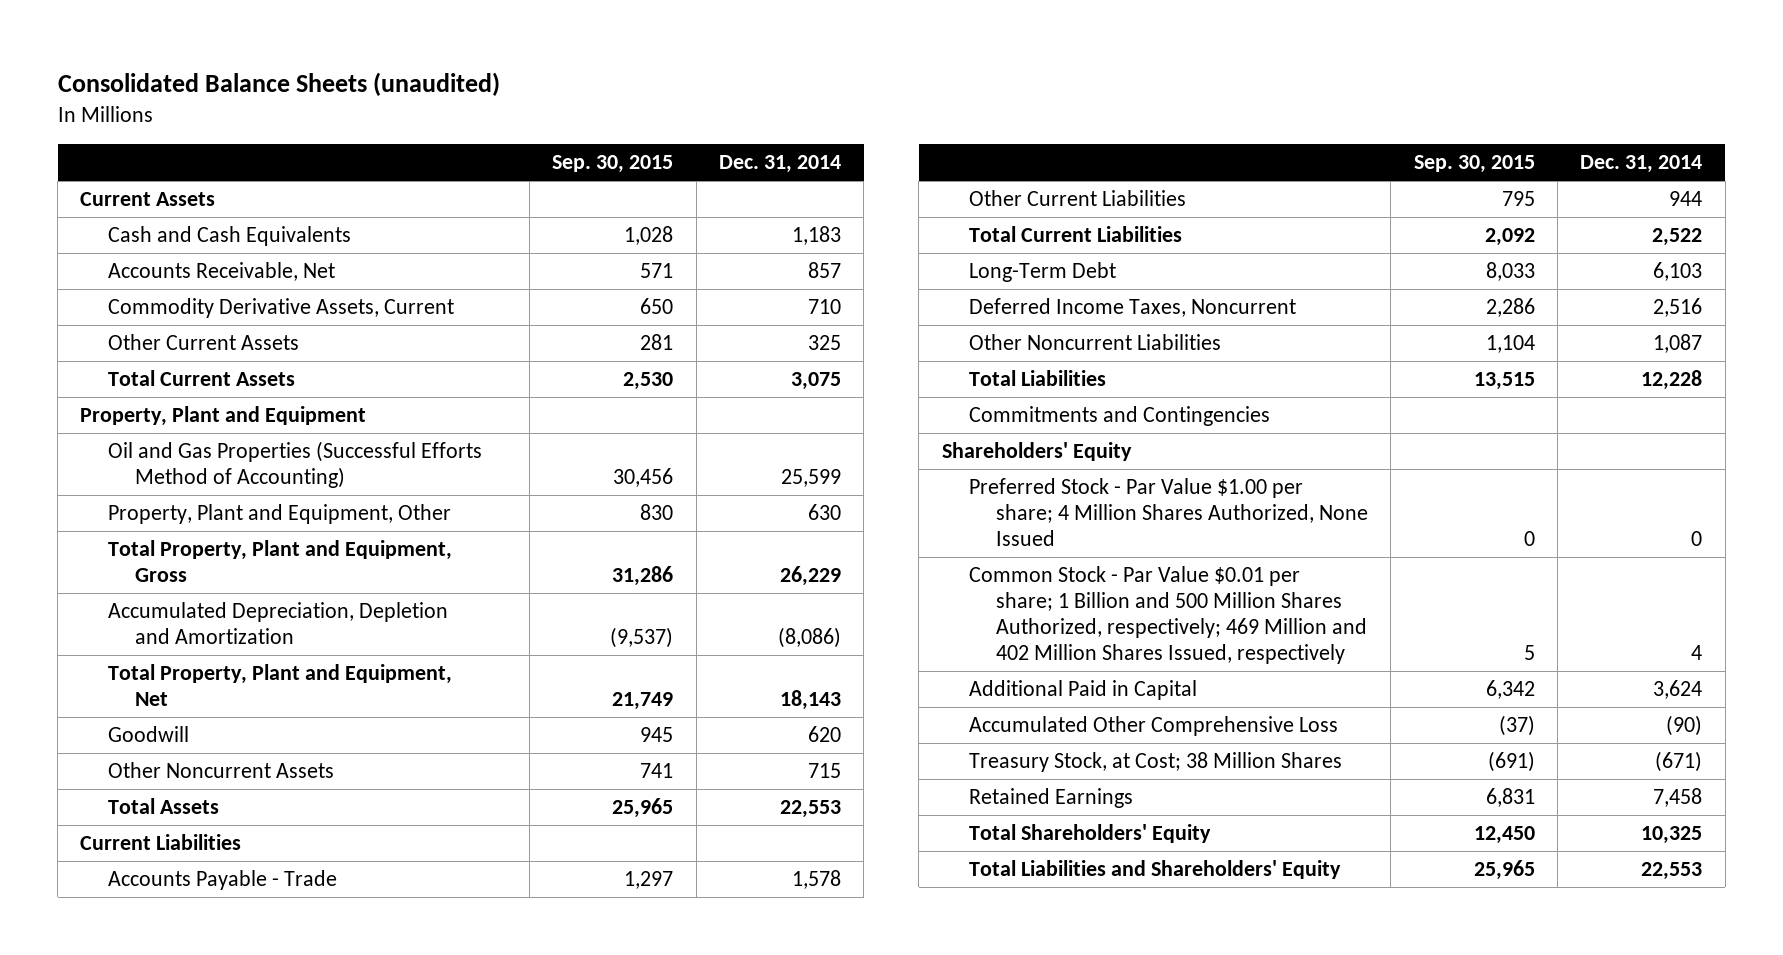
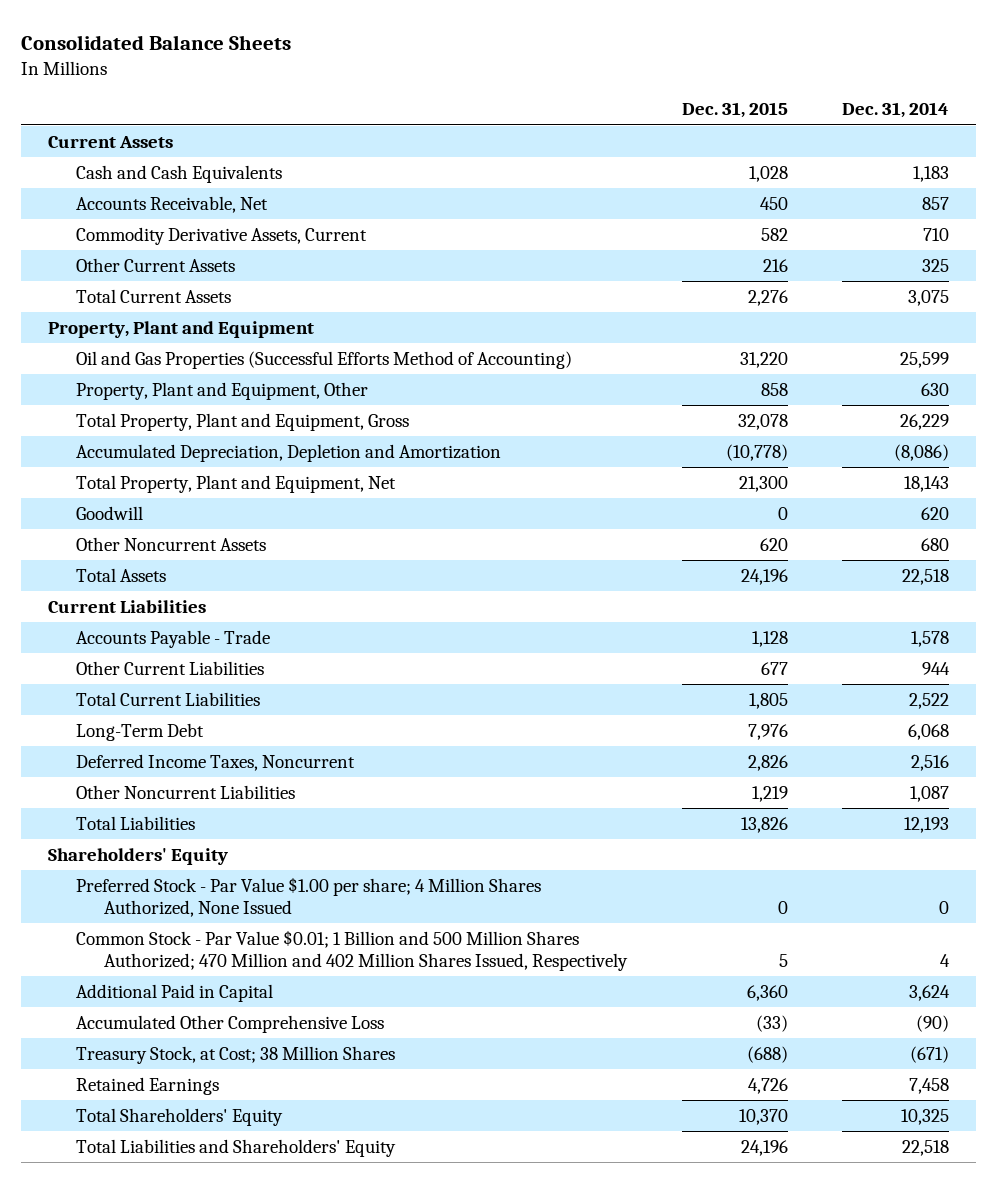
[57,71,500,96] Consolidated Balance Sheets (unaudited) -> [21,34,292,50] Consolidated Balance Sheets
[552,154,674,173] Sep. 30, 2015 -> none
none -> [681,102,788,119] Dec. 31, 2015
[807,763,841,779] 715 -> [920,538,949,552] 680
[779,800,841,819] 22,553 -> [901,569,949,586] 22,518
[1653,262,1703,282] 6,103 -> [907,724,949,741] 6,068
[968,406,1270,427] Commitments and Contingencies -> none
[1641,370,1703,391] 12,228 -> [903,817,949,834] 12,193
[968,566,1368,665] Common Stock - Par Value $0.01 per share; 1 Billion and 500 Million Shares Authorized, respectively; 469 Million and 402 Million Shares Issued, respectively -> [76,930,629,971] Common Stock - Par Value $0.01; 1 Billion and 500 Million Shares Authorized; 470 Million and 402 Million Shares Issued, Respectively
[1641,862,1703,881] 22,553 -> [901,1140,949,1157] 22,518

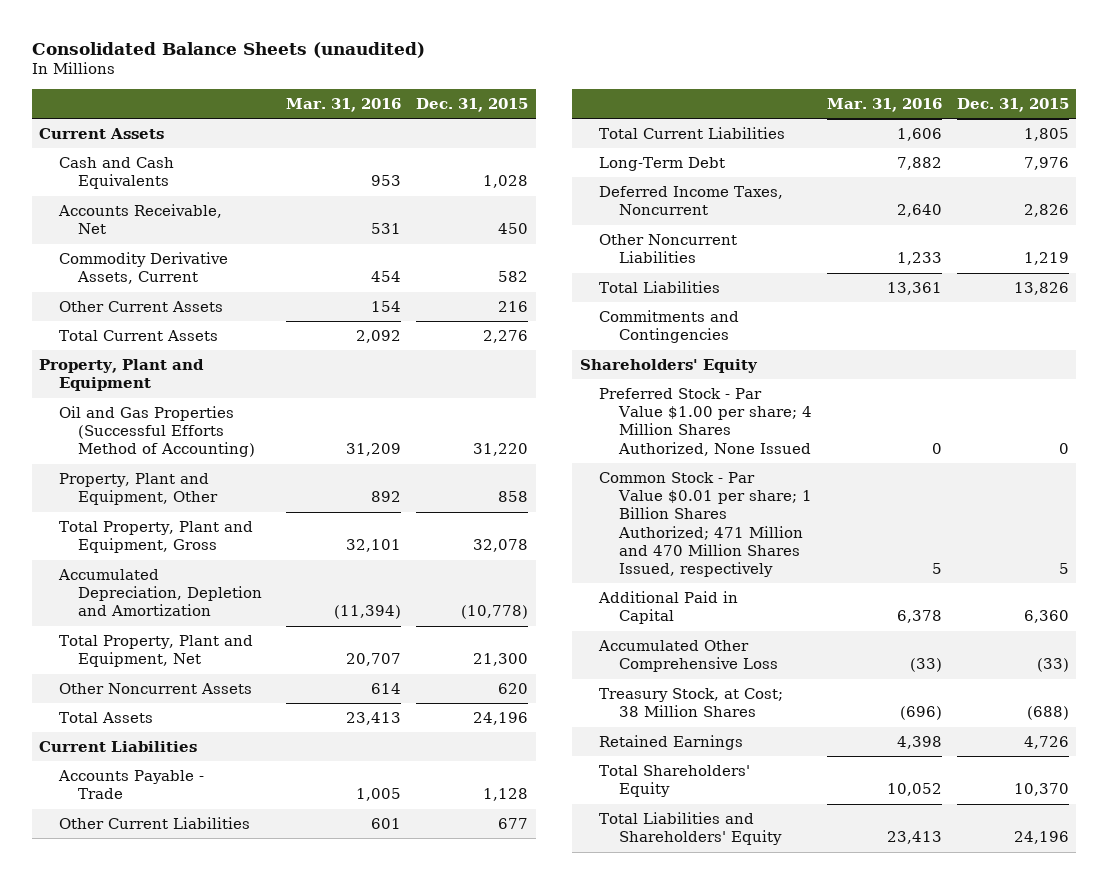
[21,34,292,50] Consolidated Balance Sheets -> [31,41,425,58] Consolidated Balance Sheets (unaudited)
[841,102,949,119] Dec. 31, 2014 -> none
none -> [286,97,402,112] Mar. 31, 2016
[76,506,144,521] Goodwill -> none
none -> [599,310,740,344] Commitments and Contingencies
[76,930,629,971] Common Stock - Par Value $0.01; 1 Billion and 500 Million Shares Authorized; 470 Million and 402 Million Shares Issued, Respectively -> [599,472,812,578] Common Stock - Par Value $0.01 per share; 1 Billion Shares Authorized; 471 Million and 470 Million Shares Issued, respectively

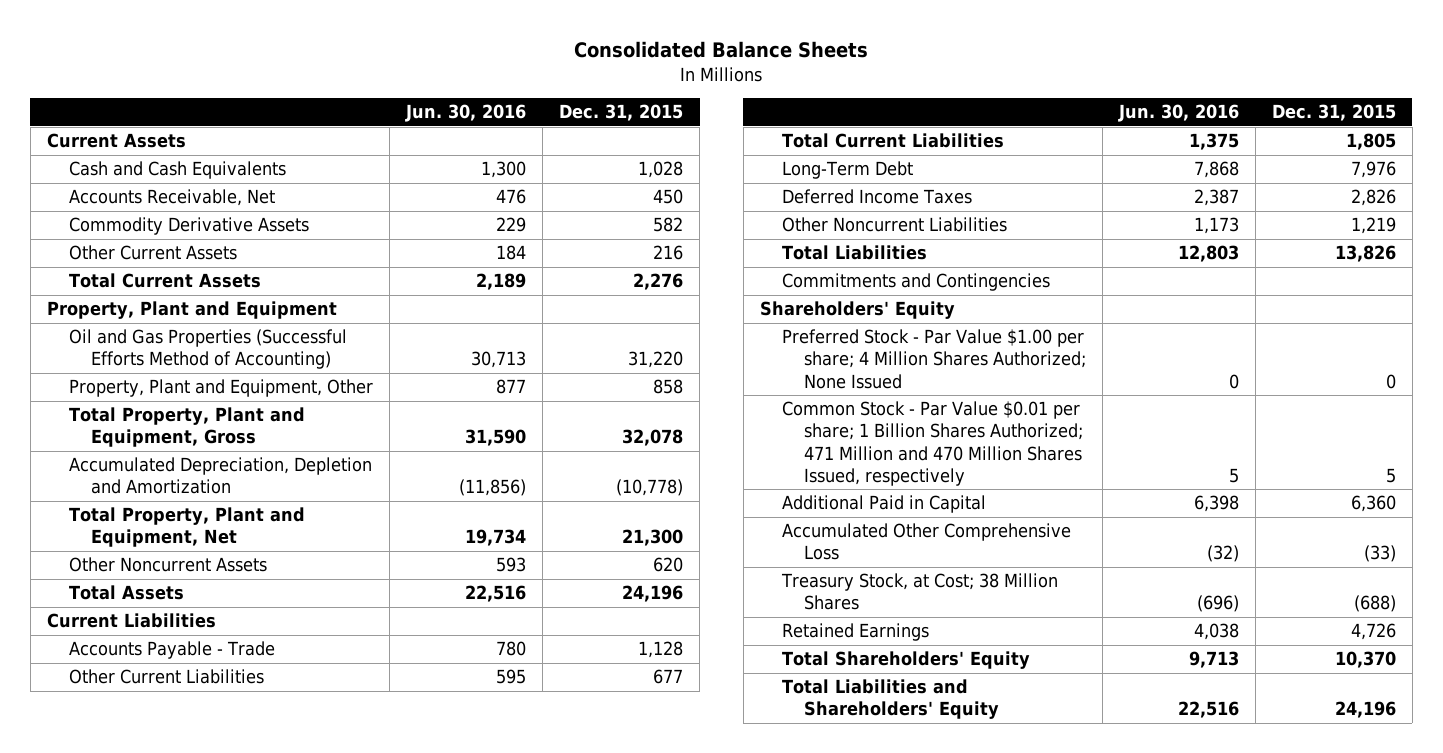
[31,41,425,58] Consolidated Balance Sheets (unaudited) -> [574,41,869,59] Consolidated Balance Sheets
[286,97,402,112] Mar. 31, 2016 -> none
none -> [405,104,527,123] Jun. 30, 2016
[58,252,228,285] Commodity Derivative Assets, Current -> [68,217,309,236] Commodity Derivative Assets
[599,186,784,216] Deferred Income Taxes, Noncurrent -> [781,189,972,205] Deferred Income Taxes
[599,388,812,456] Preferred Stock - Par Value $1.00 per share; 4 Million Shares Authorized, None Issued -> [781,329,1086,389] Preferred Stock - Par Value $1.00 per share; 4 Million Shares Authorized; None Issued

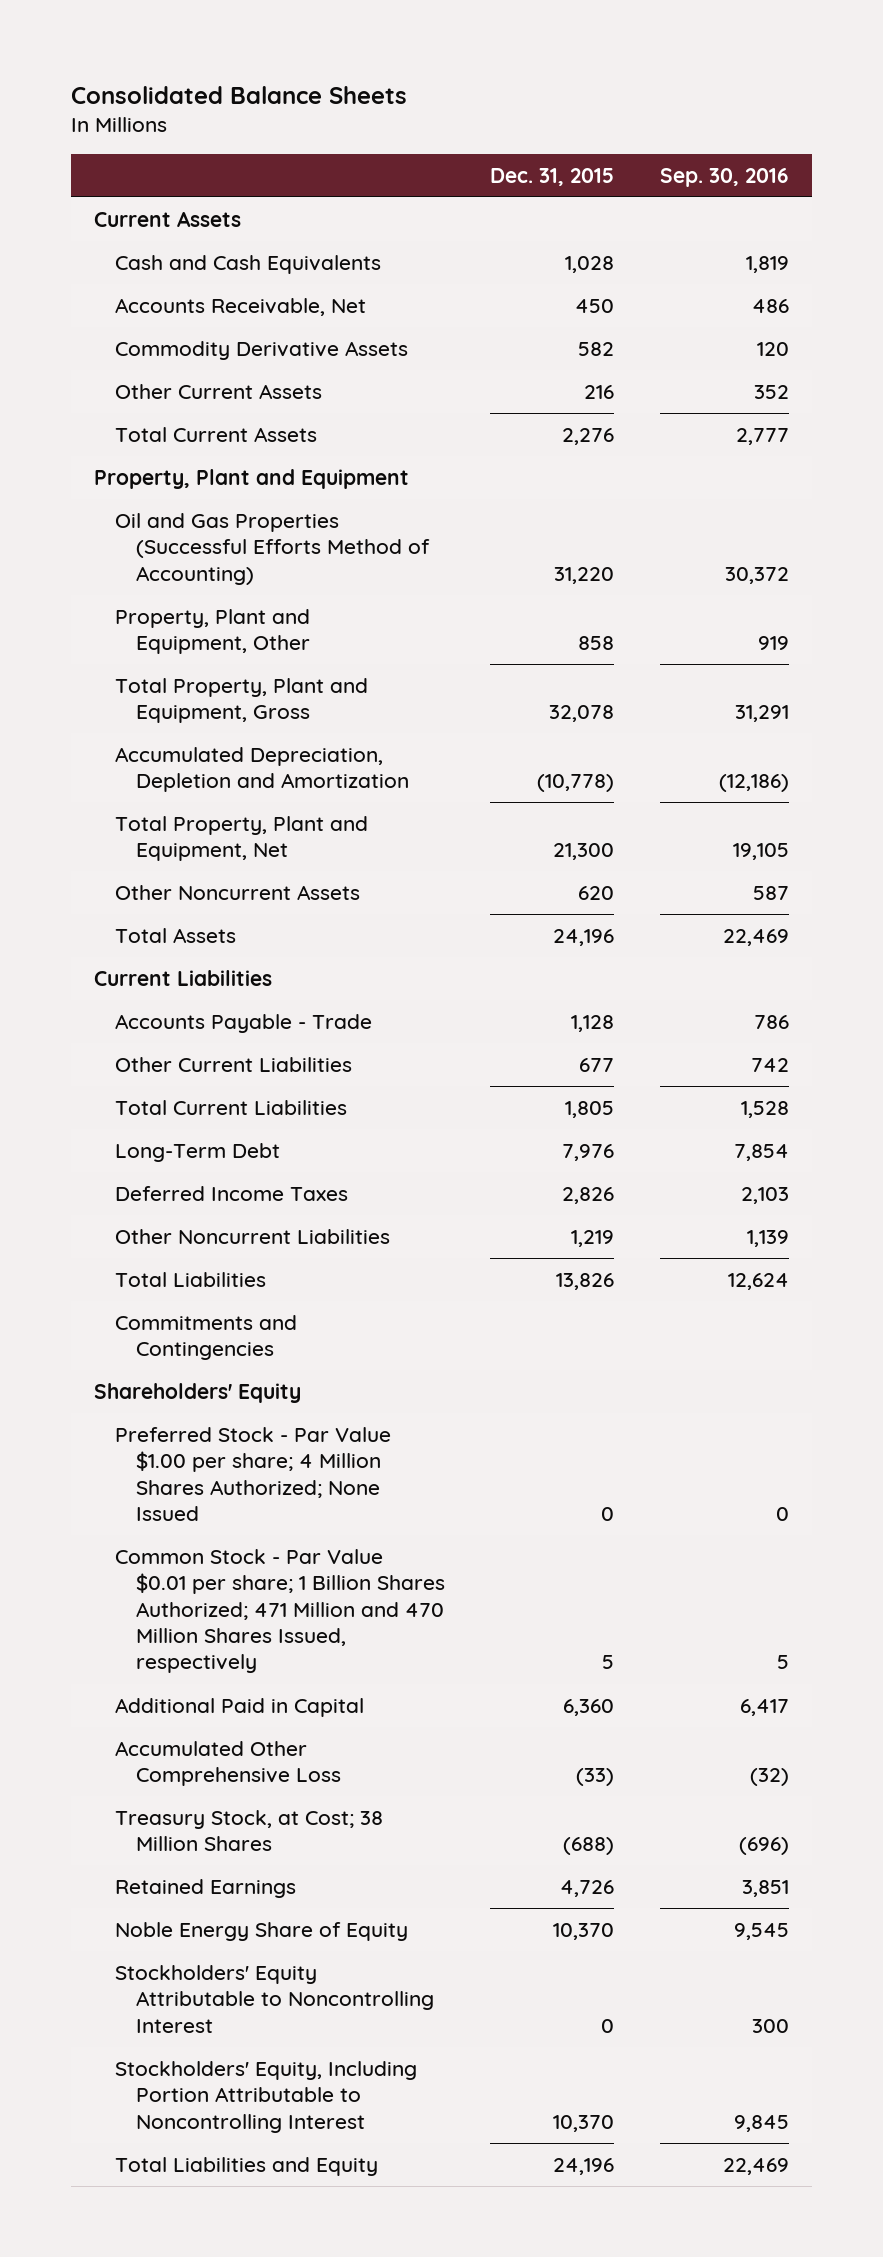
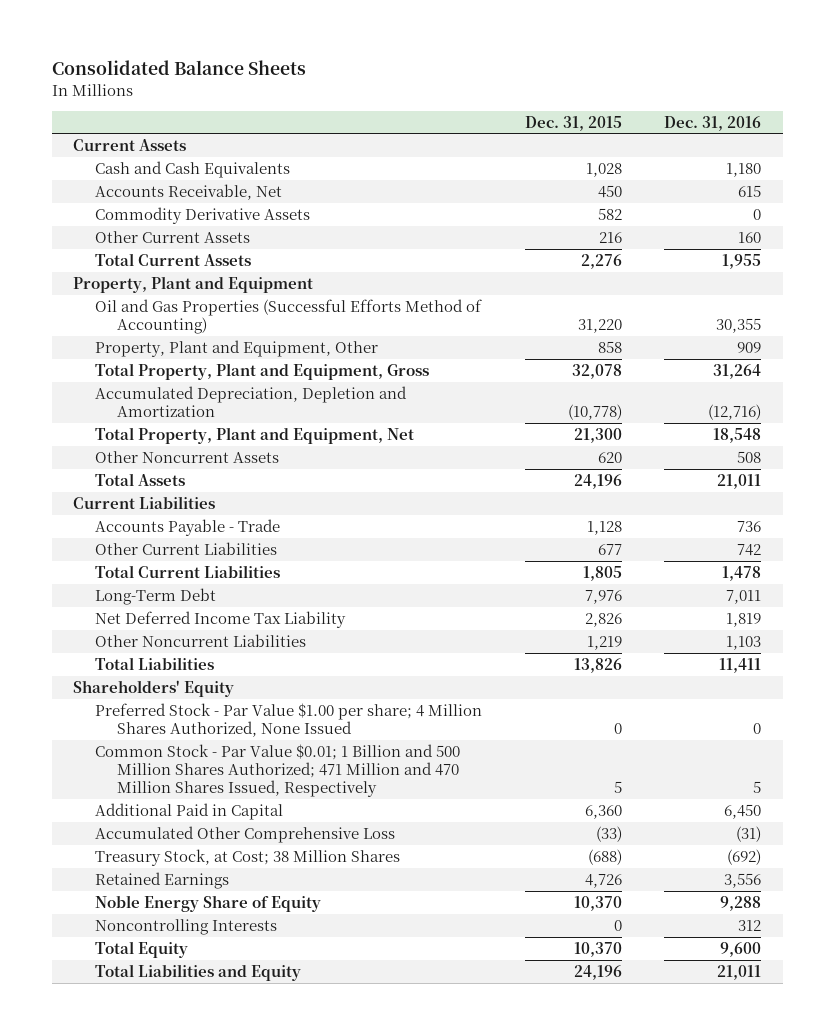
[659,167,789,187] Sep. 30, 2016 -> none
none -> [664,115,762,131] Dec. 31, 2016
[114,1186,348,1202] Deferred Income Taxes -> [94,610,346,628] Net Deferred Income Tax Liability
[114,1315,297,1361] Commitments and Contingencies -> none
[114,1427,391,1522] Preferred Stock - Par Value $1.00 per share; 4 Million Shares Authorized; None Issued -> [94,702,482,738] Preferred Stock - Par Value $1.00 per share; 4 Million Shares Authorized, None Issued
[114,1549,445,1674] Common Stock - Par Value $0.01 per share; 1 Billion Shares Authorized; 471 Million and 470 Million Shares Issued, respectively -> [94,743,460,798] Common Stock - Par Value $0.01; 1 Billion and 500 Million Shares Authorized; 471 Million and 470 Million Shares Issued, Respectively
[114,1965,434,2033] Stockholders' Equity Attributable to Noncontrolling Interest -> [94,918,277,935] Noncontrolling Interests
[114,2061,417,2133] Stockholders' Equity, Including Portion Attributable to Noncontrolling Interest -> [94,940,188,958] Total Equity

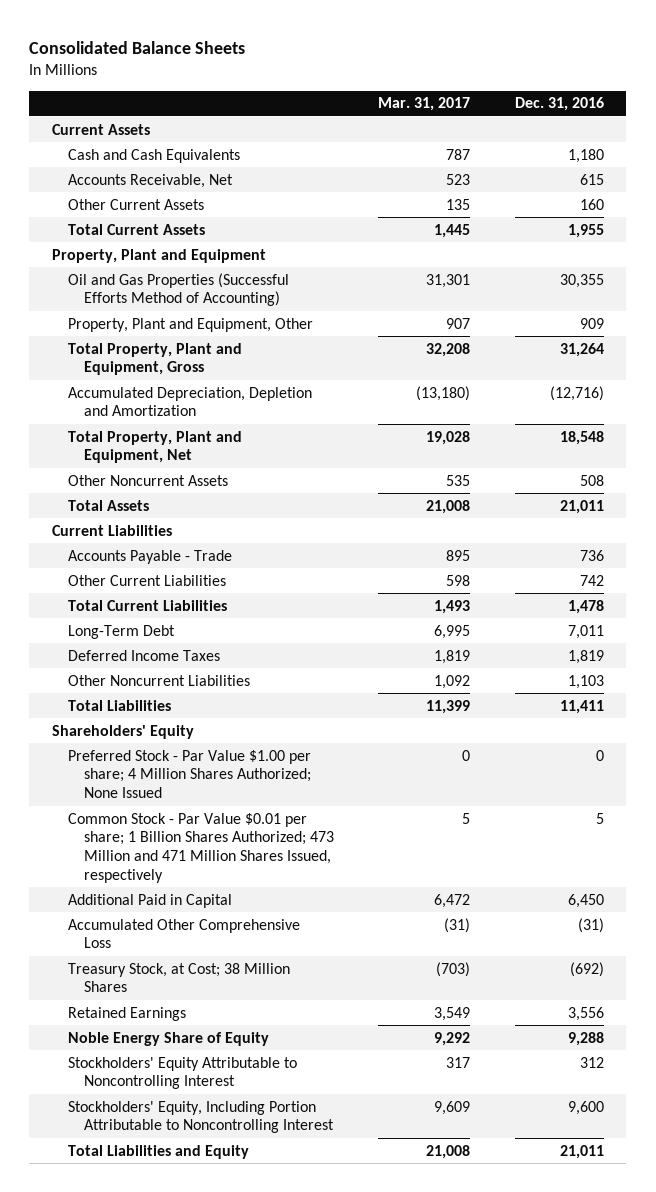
[524,115,622,131] Dec. 31, 2015 -> none
none -> [378,97,471,112] Mar. 31, 2017
[94,206,310,224] Commodity Derivative Assets -> none
[94,610,346,628] Net Deferred Income Tax Liability -> [67,649,220,661] Deferred Income Taxes
[94,702,482,738] Preferred Stock - Par Value $1.00 per share; 4 Million Shares Authorized, None Issued -> [67,749,311,799] Preferred Stock - Par Value $1.00 per share; 4 Million Shares Authorized; None Issued
[94,743,460,798] Common Stock - Par Value $0.01; 1 Billion and 500 Million Shares Authorized; 471 Million and 470 Million Shares Issued, Respectively -> [67,812,334,883] Common Stock - Par Value $0.01 per share; 1 Billion Shares Authorized; 473 Million and 471 Million Shares Issued, respectively
[94,918,277,935] Noncontrolling Interests -> [67,1056,297,1090] Stockholders' Equity Attributable to Noncontrolling Interest
[94,940,188,958] Total Equity -> [67,1100,334,1134] Stockholders' Equity, Including Portion Attributable to Noncontrolling Interest

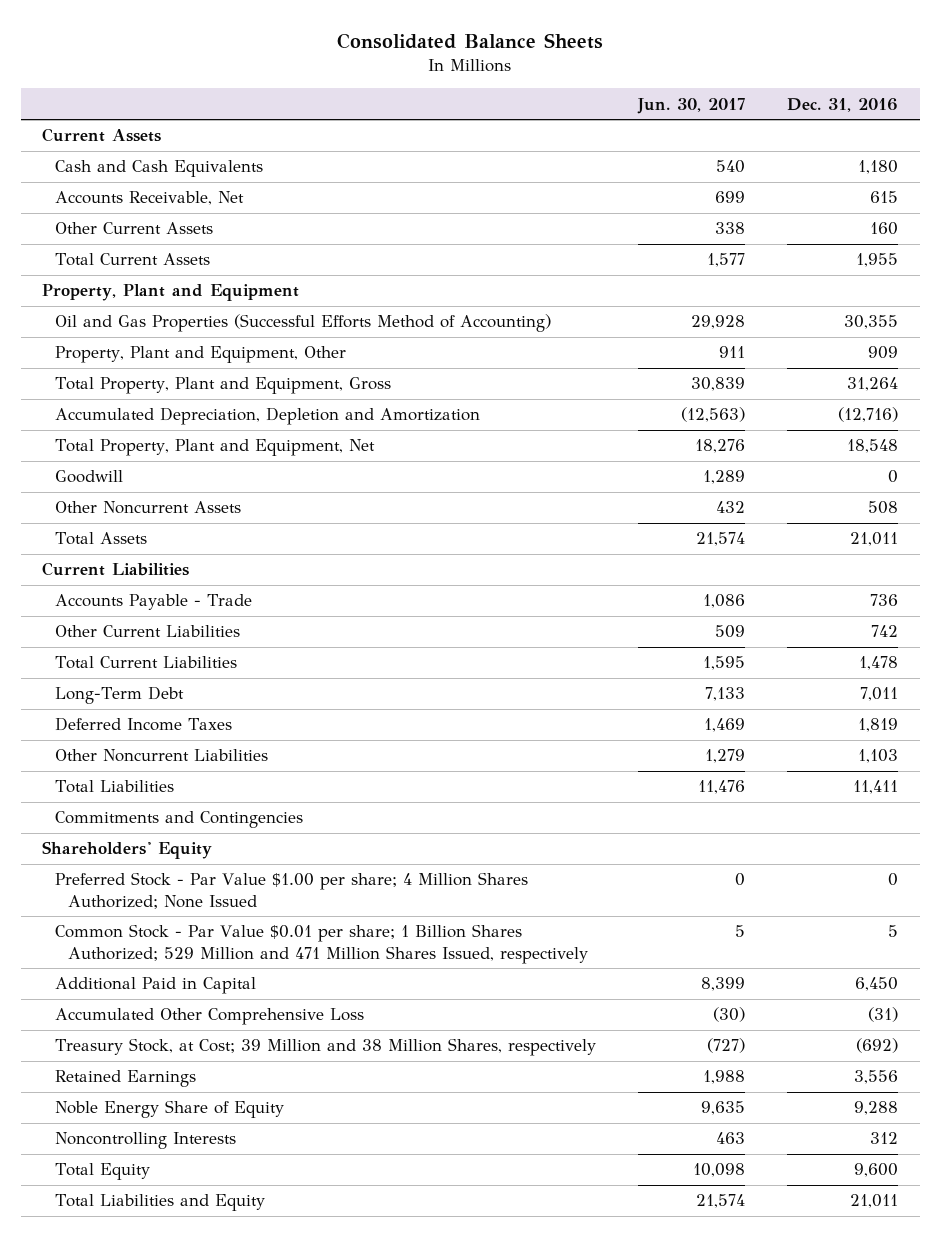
[378,97,471,112] Mar. 31, 2017 -> none
none -> [637,97,746,114] Jun. 30, 2017
none -> [54,470,123,484] Goodwill
none -> [54,811,303,829] Commitments and Contingencies
[67,812,334,883] Common Stock - Par Value $0.01 per share; 1 Billion Shares Authorized; 473 Million and 471 Million Shares Issued, respectively -> [54,924,588,964] Common Stock - Par Value $0.01 per share; 1 Billion Shares Authorized; 529 Million and 471 Million Shares Issued, respectively
[67,962,290,993] Treasury Stock, at Cost; 38 Million Shares -> [54,1038,596,1057] Treasury Stock, at Cost; 39 Million and 38 Million Shares, respectively
[67,1056,297,1090] Stockholders' Equity Attributable to Noncontrolling Interest -> [54,1132,236,1150] Noncontrolling Interests
[67,1100,334,1134] Stockholders' Equity, Including Portion Attributable to Noncontrolling Interest -> [54,1163,150,1181] Total Equity

